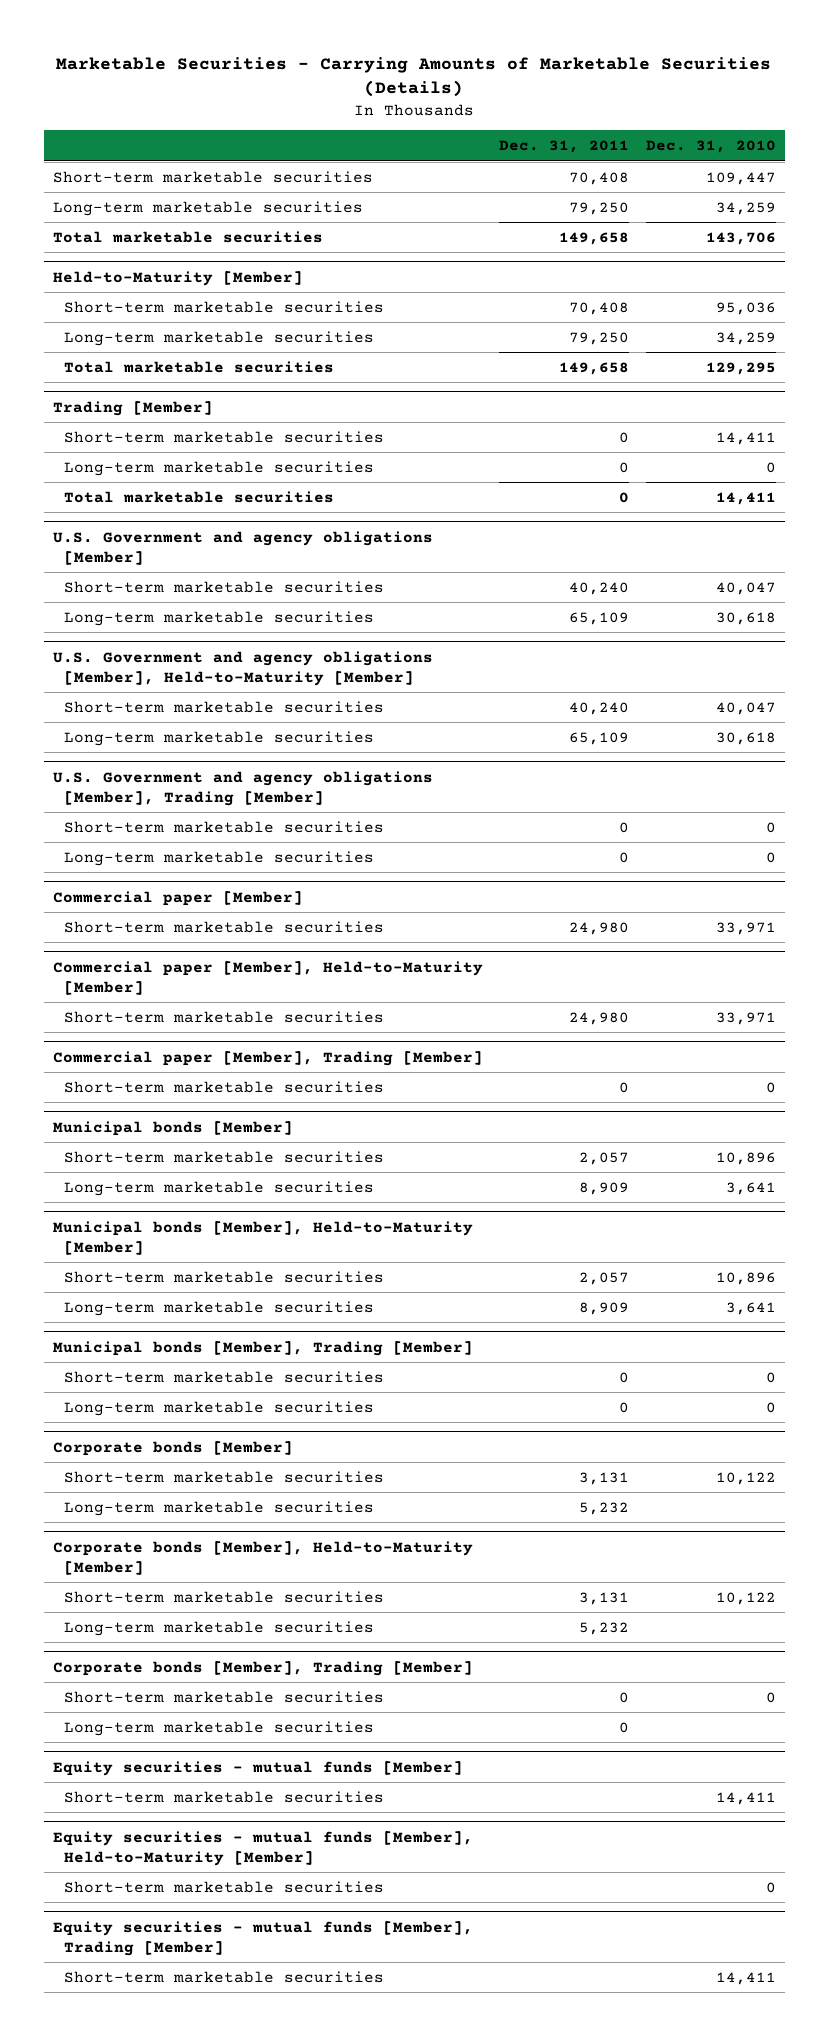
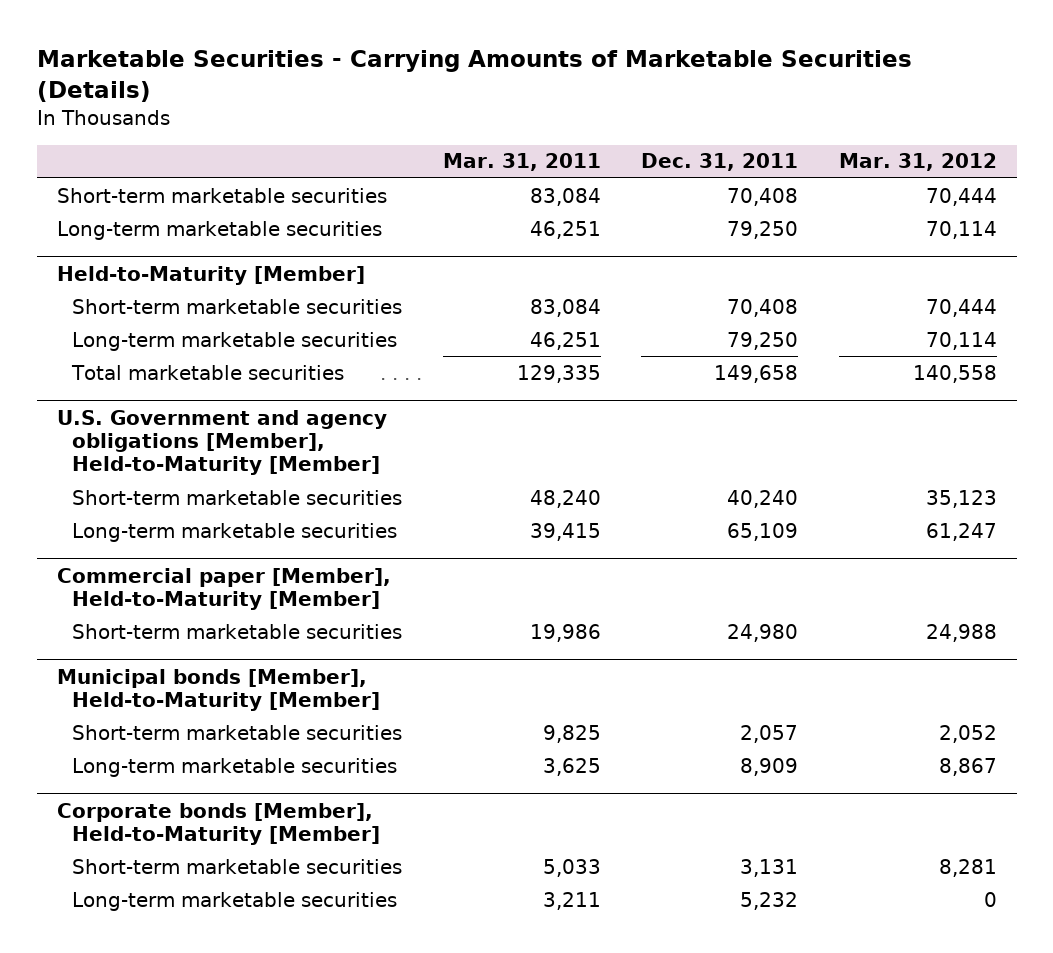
[646,140,777,154] Dec. 31, 2010 -> none
none -> [442,153,601,172] Mar. 31, 2011
none -> [838,153,997,172] Mar. 31, 2012
[52,230,323,243] Total marketable securities -> none
[52,400,213,416] Trading [Member] -> none
[64,430,385,443] Short-term marketable securities -> none
[64,460,375,476] Long-term marketable securities -> none
[64,490,335,503] Total marketable securities -> none
[52,530,433,565] U.S. Government and agency obligations [Member] -> none
[64,580,385,593] Short-term marketable securities -> none
[64,610,375,626] Long-term marketable securities -> none
[52,770,433,806] U.S. Government and agency obligations [Member], Trading [Member] -> none
[64,820,385,833] Short-term marketable securities -> none
[64,850,375,866] Long-term marketable securities -> none
[52,890,303,906] Commercial paper [Member] -> none
[64,920,385,933] Short-term marketable securities -> none
[52,1050,483,1066] Commercial paper [Member], Trading [Member] -> none
[64,1080,385,1093] Short-term marketable securities -> none
[52,1120,293,1136] Municipal bonds [Member] -> none
[64,1150,385,1163] Short-term marketable securities -> none
[64,1180,375,1196] Long-term marketable securities -> none
[52,1340,473,1356] Municipal bonds [Member], Trading [Member] -> none
[64,1370,385,1383] Short-term marketable securities -> none
[64,1400,375,1416] Long-term marketable securities -> none
[52,1440,293,1456] Corporate bonds [Member] -> none
[64,1470,385,1483] Short-term marketable securities -> none
[64,1500,375,1516] Long-term marketable securities -> none
[52,1660,473,1676] Corporate bonds [Member], Trading [Member] -> none
[64,1690,385,1703] Short-term marketable securities -> none
[64,1720,375,1736] Long-term marketable securities -> none
[52,1760,463,1776] Equity securities - mutual funds [Member] -> none
[64,1790,385,1803] Short-term marketable securities -> none
[52,1830,473,1866] Equity securities - mutual funds [Member], Held-to-Maturity [Member] -> none
[64,1880,385,1893] Short-term marketable securities -> none
[52,1920,473,1956] Equity securities - mutual funds [Member], Trading [Member] -> none
[64,1970,385,1983] Short-term marketable securities -> none

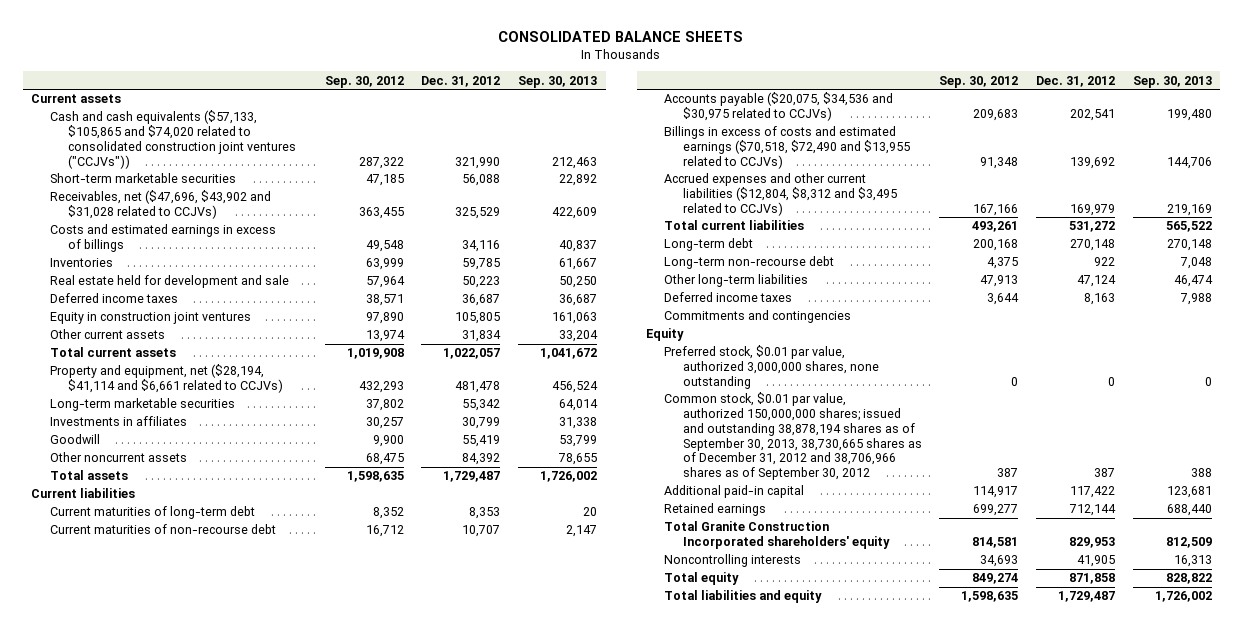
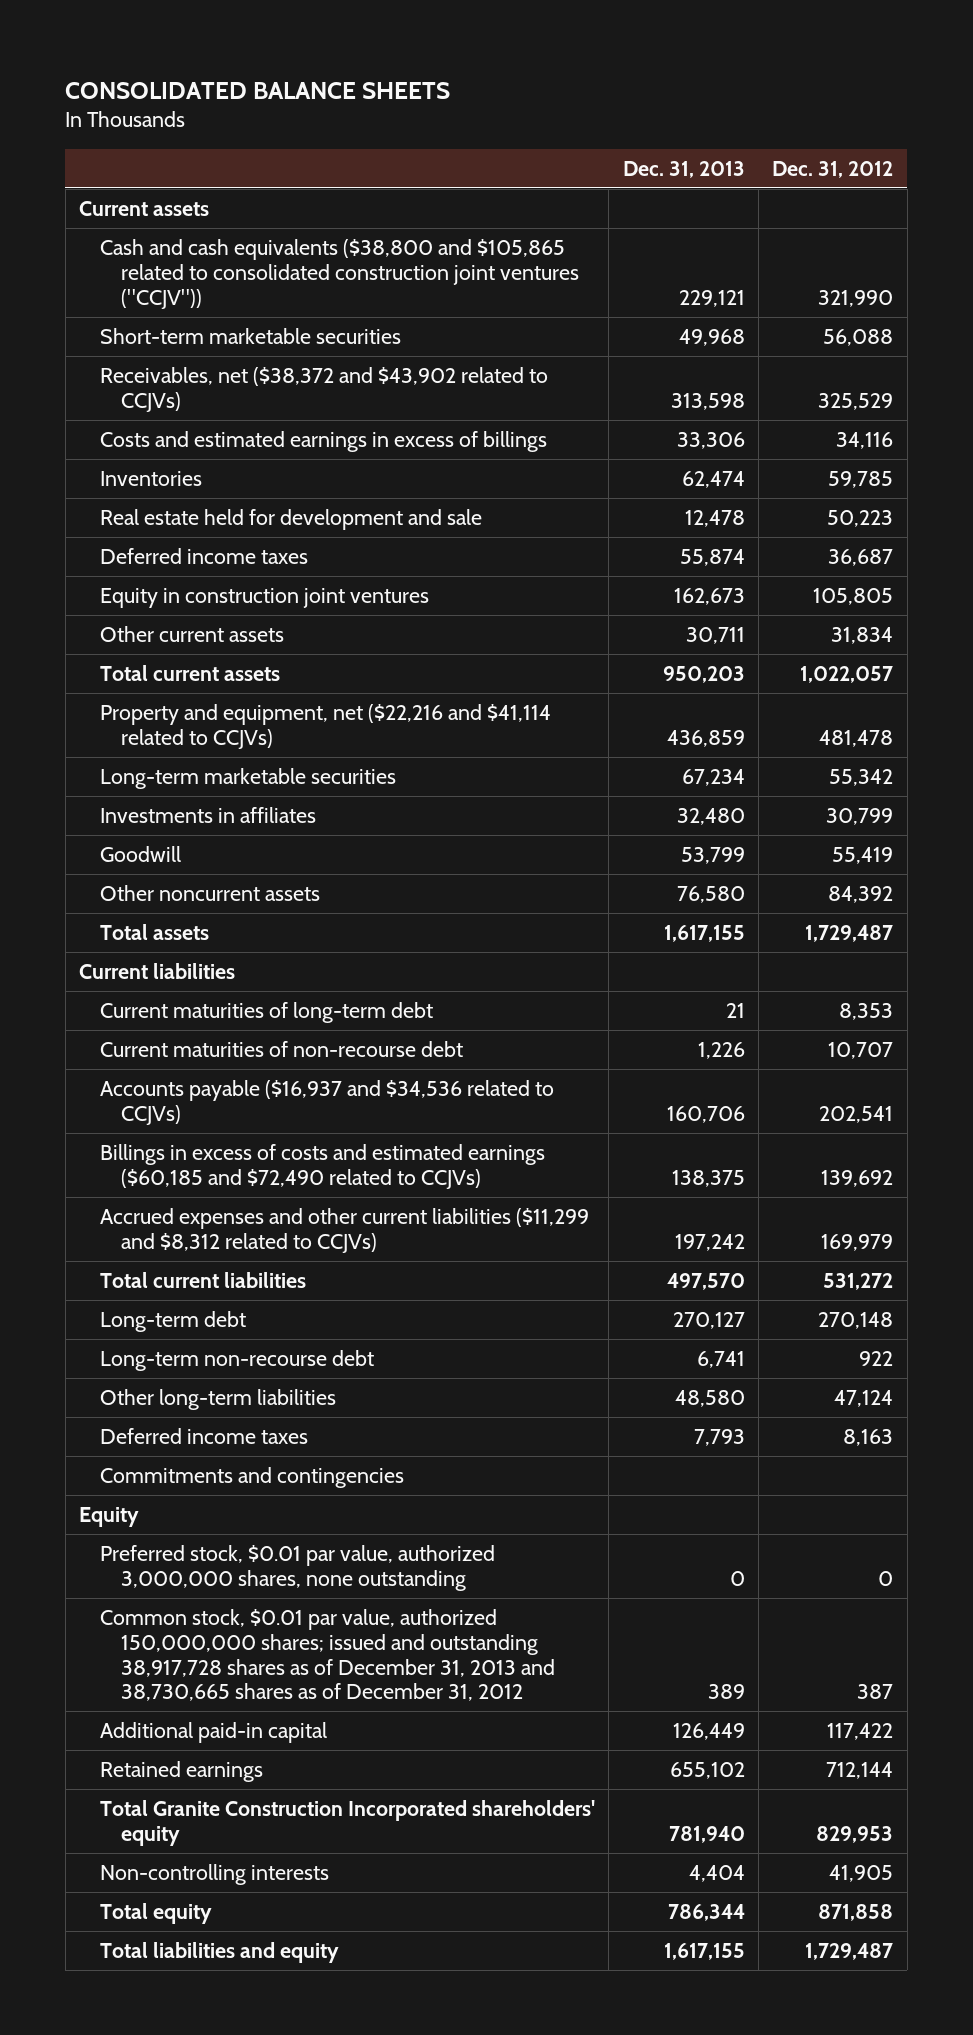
[324,75,404,88] Sep. 30, 2012 -> none
[518,75,598,88] Sep. 30, 2013 -> none
none -> [622,160,745,178] Dec. 31, 2013
[49,110,297,169] Cash and cash equivalents ($57,133, $105,865 and $74,020 related to consolidated construction joint ventures ("CCJVs")) -> [100,239,579,309] Cash and cash equivalents ($38,800 and $105,865 related to consolidated construction joint ventures ("CCJV"))
[49,190,271,220] Receivables, net ($47,696, $43,902 and $31,028 related to CCJVs) -> [100,367,549,412] Receivables, net ($38,372 and $43,902 related to CCJVs)
[49,364,284,394] Property and equipment, net ($28,194, $41,114 and $6,661 related to CCJVs) -> [100,704,552,749] Property and equipment, net ($22,216 and $41,114 related to CCJVs)
[664,92,894,122] Accounts payable ($20,075, $34,536 and $30,975 related to CCJVs) -> [100,1080,555,1125] Accounts payable ($16,937 and $34,536 related to CCJVs)
[664,126,910,169] Billings in excess of costs and estimated earnings ($70,518, $72,490 and $13,955 related to CCJVs) -> [100,1144,546,1189] Billings in excess of costs and estimated earnings ($60,185 and $72,490 related to CCJVs)
[664,173,897,216] Accrued expenses and other current liabilities ($12,804, $8,312 and $3,495 related to CCJVs) -> [100,1208,590,1253] Accrued expenses and other current liabilities ($11,299 and $8,312 related to CCJVs)
[664,392,922,481] Common stock, $0.01 par value, authorized 150,000,000 shares; issued and outstanding 38,878,194 shares as of September 30, 2013, 38,730,665 shares as of December 31, 2012 and 38,706,966 shares as of September 30, 2012 -> [100,1609,555,1702] Common stock, $0.01 par value, authorized 150,000,000 shares; issued and outstanding 38,917,728 shares as of December 31, 2013 and 38,730,665 shares as of December 31, 2012
[664,554,802,568] Noncontrolling interests -> [100,1864,330,1886] Non-controlling interests

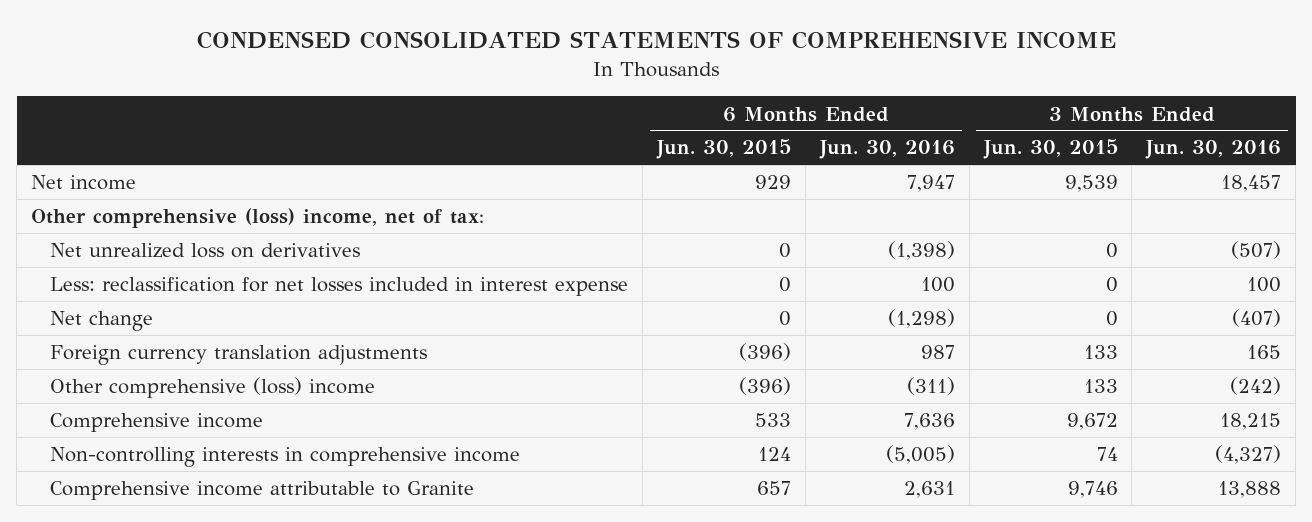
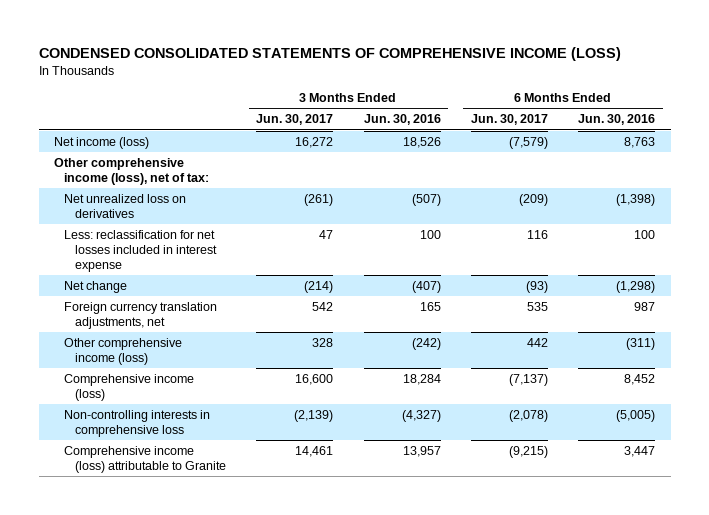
[197,31,1117,50] CONDENSED CONSOLIDATED STATEMENTS OF COMPREHENSIVE INCOME -> [38,47,621,62] CONDENSED CONSOLIDATED STATEMENTS OF COMPREHENSIVE INCOME (LOSS)
[656,139,792,160] Jun. 30, 2015 -> none
[982,139,1118,160] Jun. 30, 2015 -> none
none -> [256,114,334,126] Jun. 30, 2017
none -> [471,114,549,126] Jun. 30, 2017
[31,175,137,191] Net income -> [53,136,149,149] Net income (loss)
[906,175,955,193] 7,947 -> [624,136,656,148] 8,763
[1221,175,1282,193] 18,457 -> [402,136,441,148] 18,526
[31,208,485,229] Other comprehensive (loss) income, net of tax: -> [53,157,210,185] Other comprehensive income (loss), net of tax:
[50,345,428,366] Foreign currency translation adjustments -> [64,301,218,329] Foreign currency translation adjustments, net
[50,377,376,399] Other comprehensive (loss) income -> [64,337,183,365] Other comprehensive income (loss)
[50,413,264,433] Comprehensive income -> [64,373,195,401] Comprehensive income (loss)
[903,413,955,431] 7,636 -> [624,373,656,385] 8,452
[1220,413,1282,431] 18,215 -> [402,373,441,385] 18,284
[50,447,521,468] Non-controlling interests in comprehensive income -> [64,409,211,437] Non-controlling interests in comprehensive loss
[50,481,475,501] Comprehensive income attributable to Granite -> [64,445,226,473] Comprehensive income (loss) attributable to Granite
[903,481,955,499] 2,631 -> [624,445,656,457] 3,447
[1218,481,1282,499] 13,888 -> [402,445,441,457] 13,957

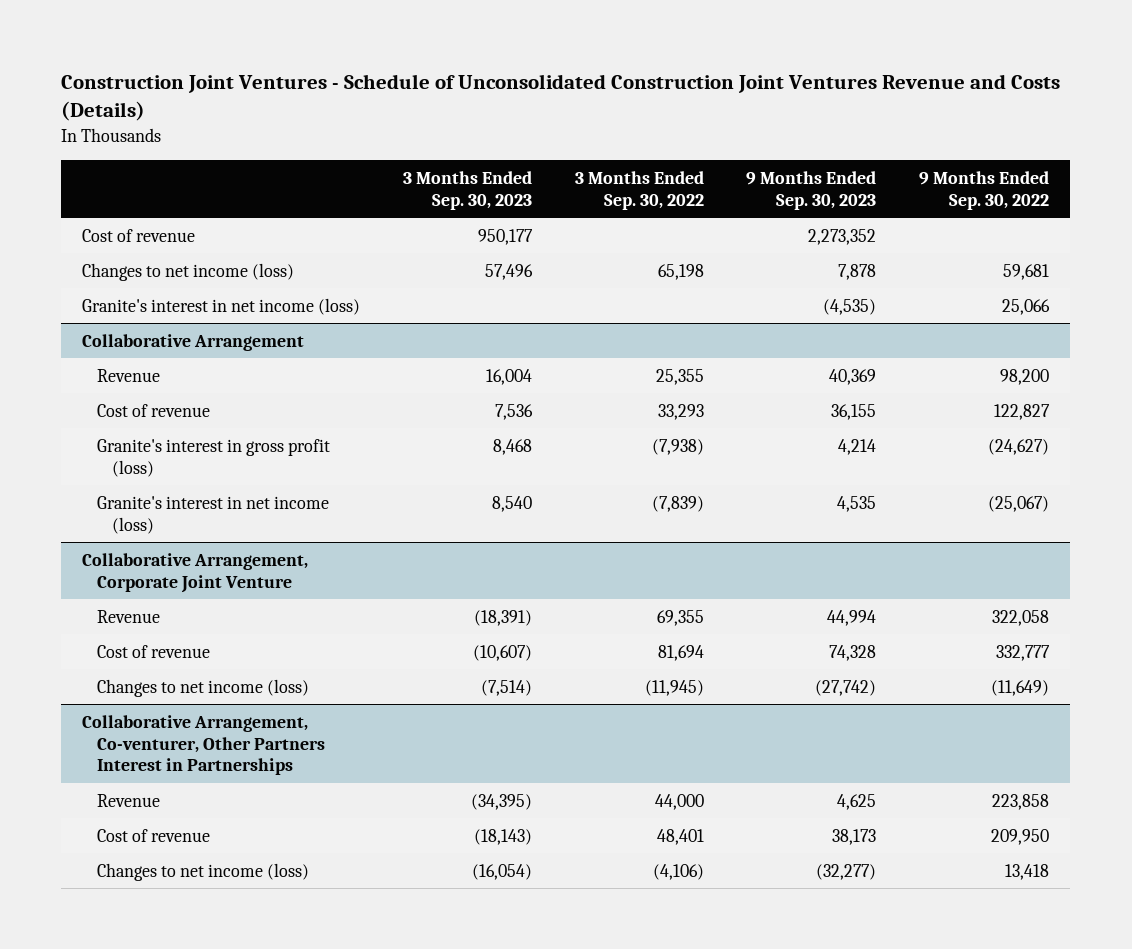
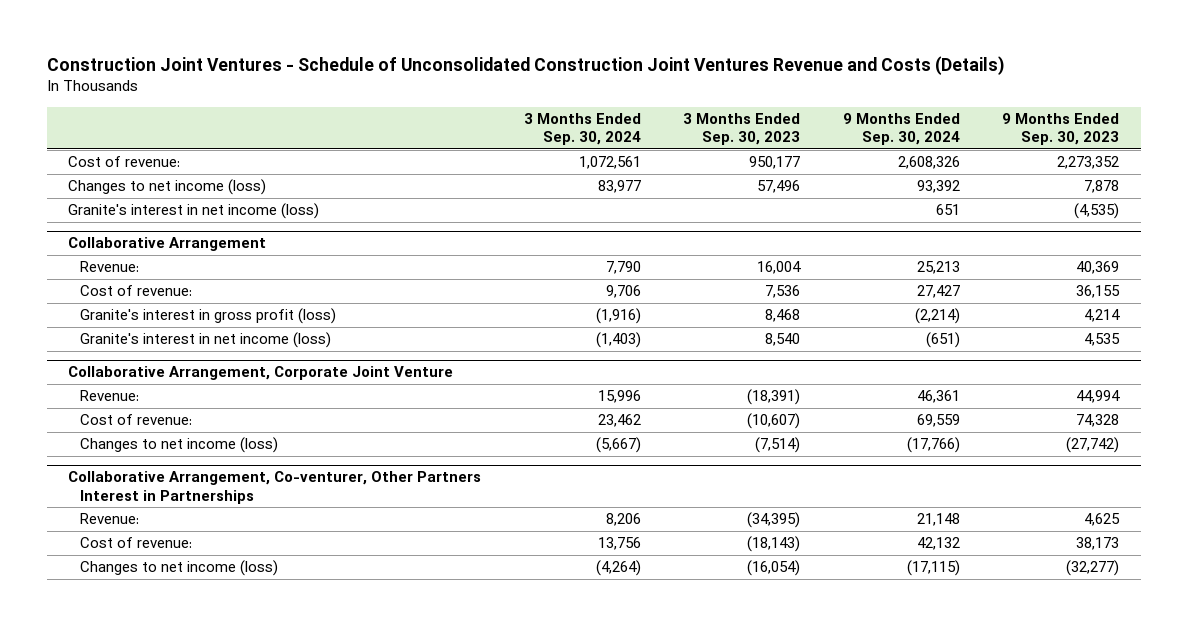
[574,170,704,210] 3 Months Ended Sep. 30, 2022 -> none
[919,170,1050,210] 9 Months Ended Sep. 30, 2022 -> none
none -> [523,112,641,146] 3 Months Ended Sep. 30, 2024
none -> [842,112,960,146] 9 Months Ended Sep. 30, 2024
[82,228,196,242] Cost of revenue -> [68,156,181,168] Cost of revenue:
[97,368,161,382] Revenue -> [79,261,139,273] Revenue:
[97,403,211,417] Cost of revenue -> [79,285,192,297] Cost of revenue:
[97,609,161,623] Revenue -> [79,390,139,402] Revenue:
[97,644,211,658] Cost of revenue -> [79,414,192,426] Cost of revenue:
[97,793,161,807] Revenue -> [79,513,139,525] Revenue:
[97,828,211,842] Cost of revenue -> [79,537,192,549] Cost of revenue:

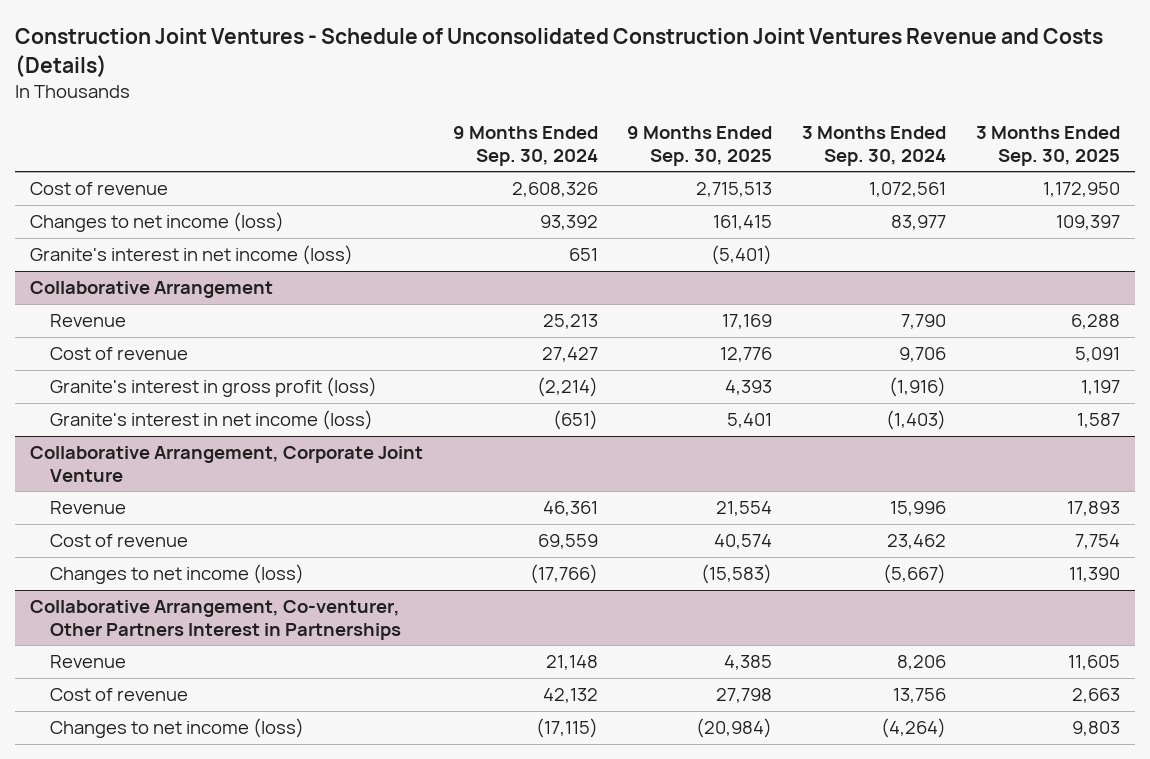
[683,112,801,146] 3 Months Ended Sep. 30, 2023 -> none
[1002,112,1120,146] 9 Months Ended Sep. 30, 2023 -> none
none -> [627,125,773,166] 9 Months Ended Sep. 30, 2025
none -> [975,125,1120,166] 3 Months Ended Sep. 30, 2025
[68,156,181,168] Cost of revenue: -> [30,181,169,195] Cost of revenue
[79,261,139,273] Revenue: -> [49,313,126,327] Revenue
[79,285,192,297] Cost of revenue: -> [49,346,188,360] Cost of revenue
[79,390,139,402] Revenue: -> [49,500,126,514] Revenue
[79,414,192,426] Cost of revenue: -> [49,533,188,547] Cost of revenue
[79,513,139,525] Revenue: -> [49,654,126,668] Revenue
[79,537,192,549] Cost of revenue: -> [49,687,188,701] Cost of revenue

